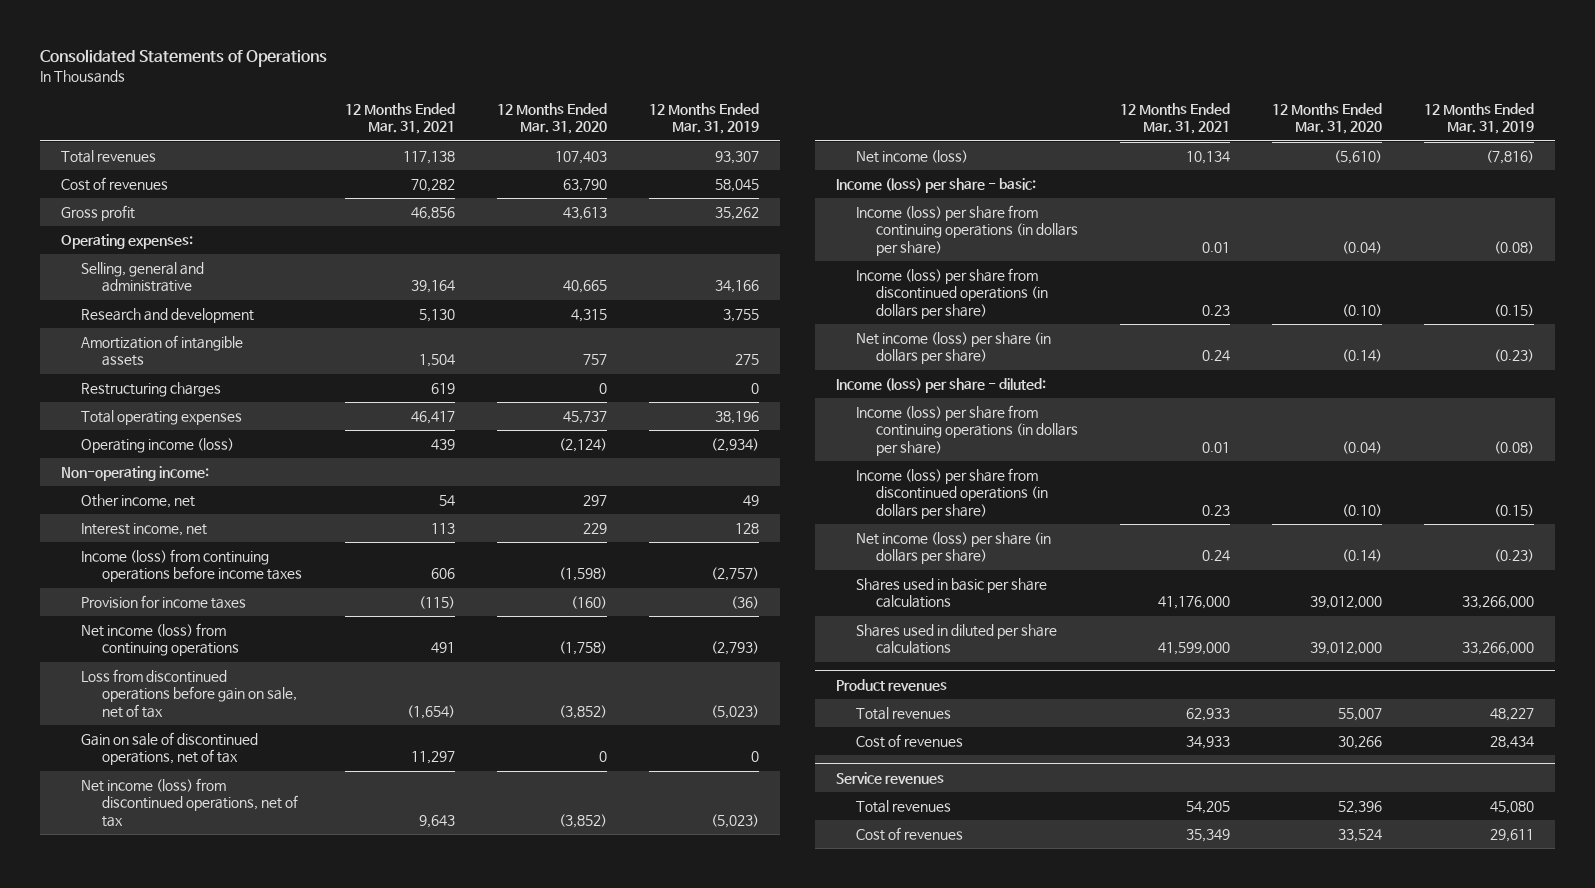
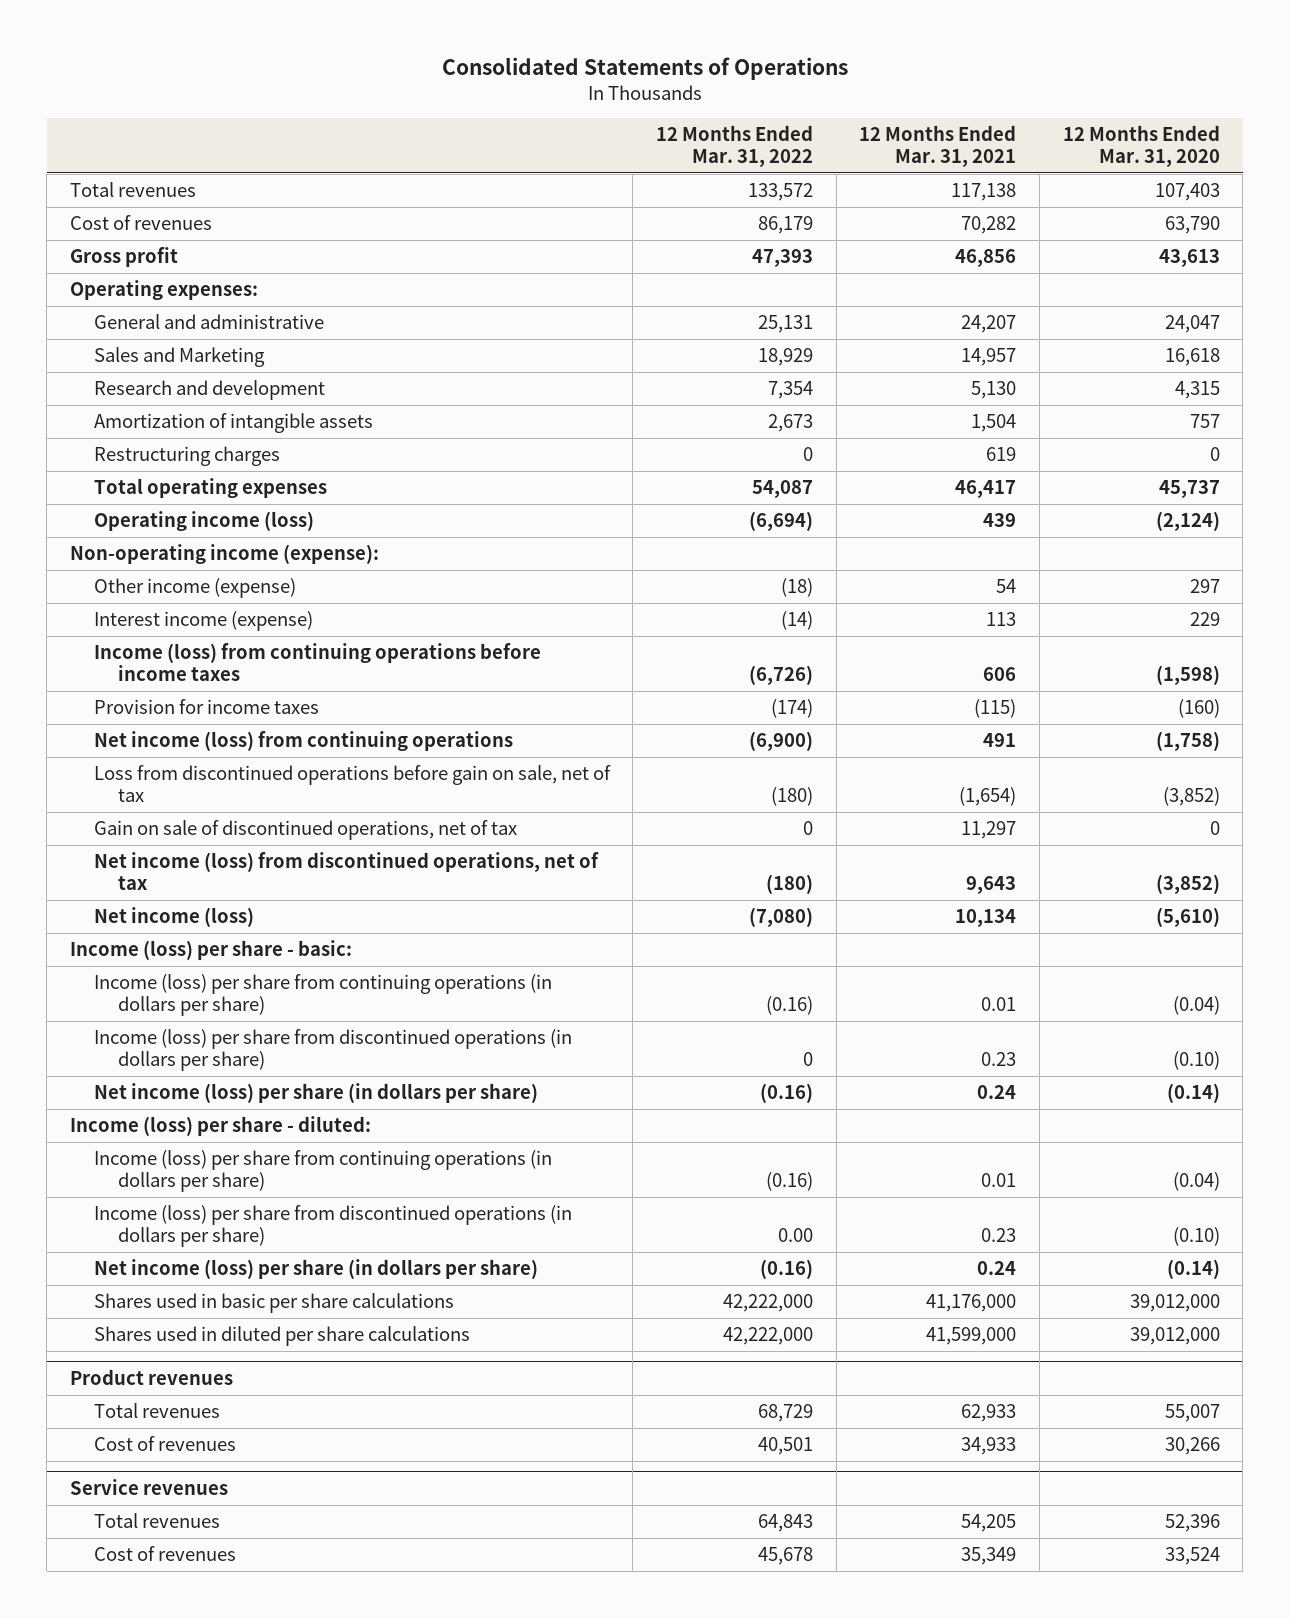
[649,103,760,135] 12 Months Ended Mar. 31, 2019 -> none
none -> [656,125,814,167] 12 Months Ended Mar. 31, 2022
[81,262,205,293] Selling, general and administrative -> [93,314,324,330] General and administrative
[411,280,456,294] 39,164 -> [961,315,1017,334] 24,207
[563,280,608,294] 40,665 -> [1164,315,1220,334] 24,047
none -> [93,347,265,368] Sales and Marketing
[61,466,210,482] Non-operating income: -> [69,544,379,565] Non-operating income (expense):
[81,494,196,509] Other income, net -> [93,578,296,599] Other income (expense)
[81,523,208,537] Interest income, net -> [93,611,313,632] Interest income (expense)

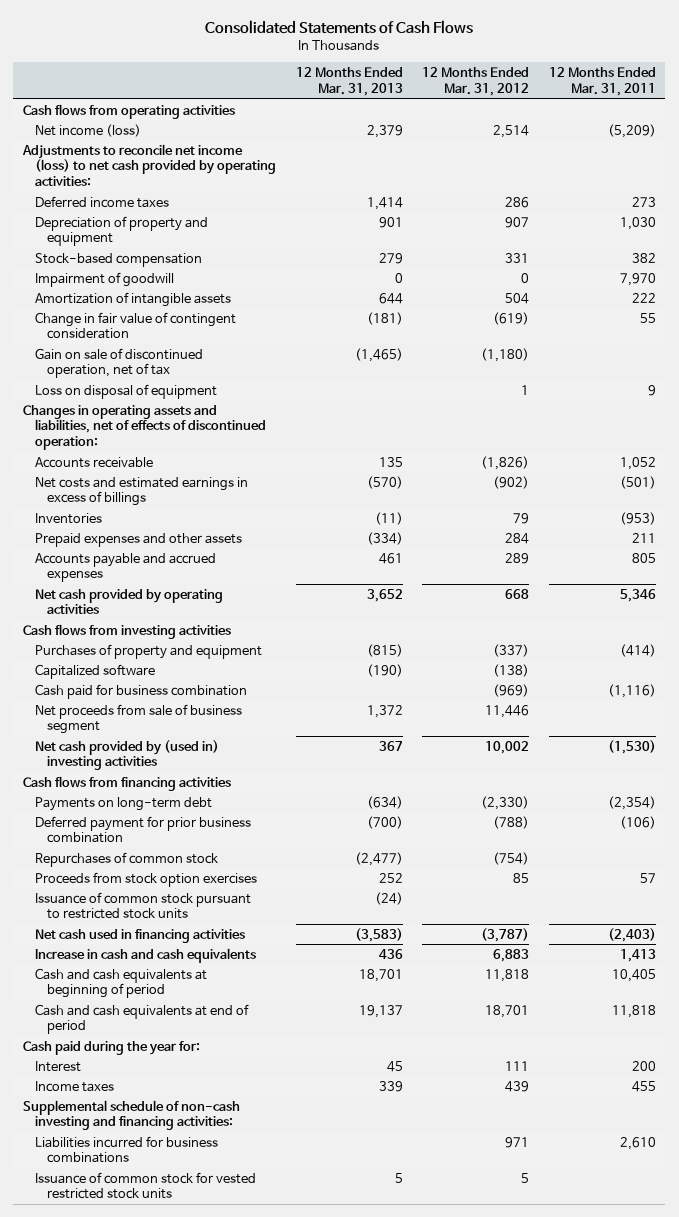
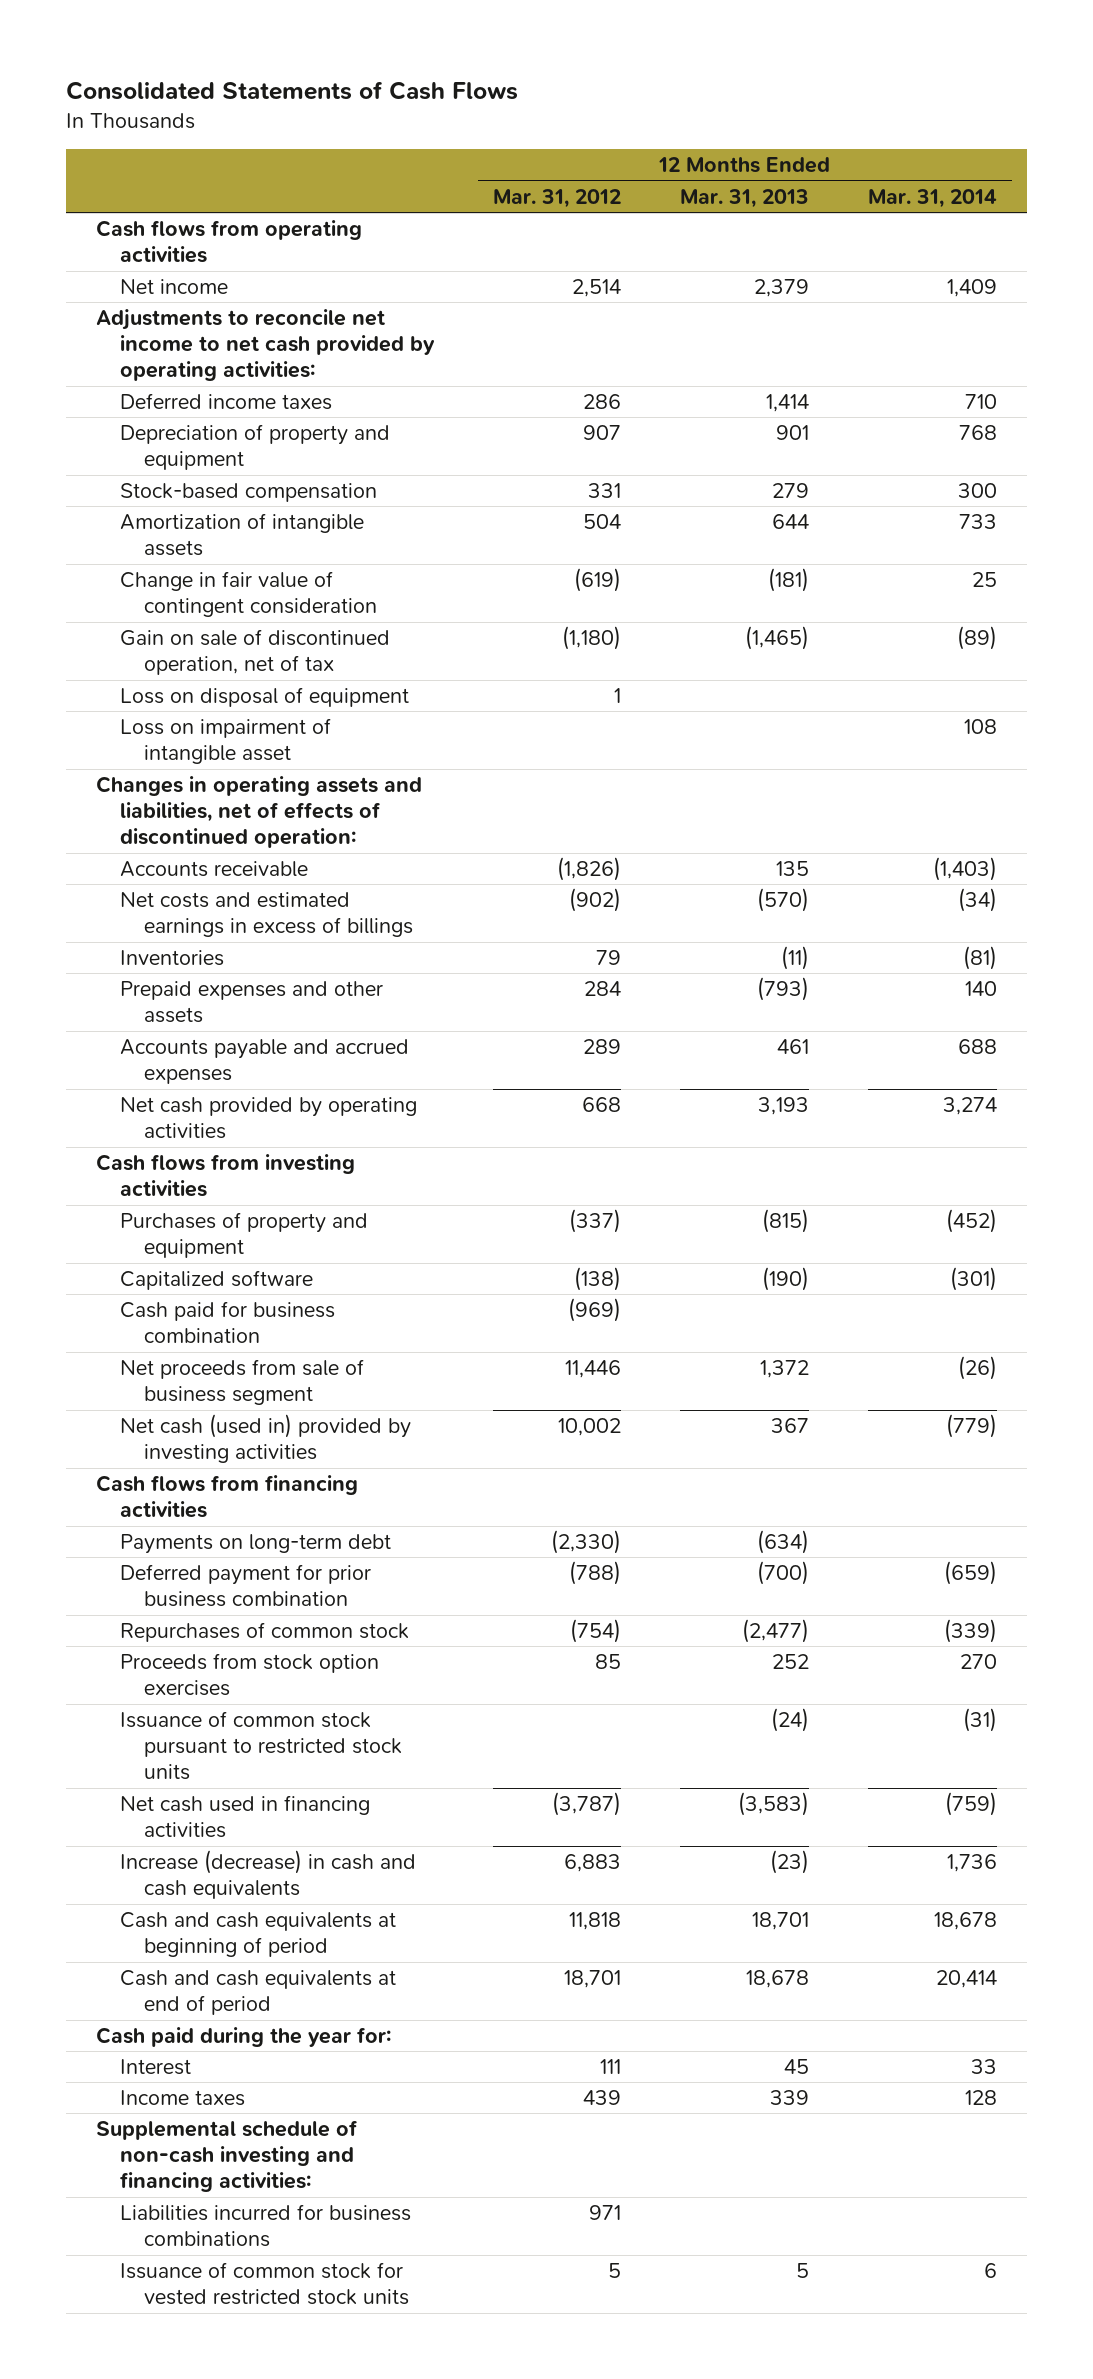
[548,67,656,96] 12 Months Ended Mar. 31, 2011 -> none
none -> [868,188,998,208] Mar. 31, 2014
[35,123,142,137] Net income (loss) -> [120,278,229,294] Net income
[22,143,277,187] Adjustments to reconcile net income (loss) to net cash provided by operating activities: -> [96,308,436,382] Adjustments to reconcile net income to net cash provided by operating activities:
[35,271,175,287] Impairment of goodwill -> none
none -> [120,717,332,765] Loss on impairment of intangible asset
[366,531,403,545] (334) -> [757,976,810,1001] (793)
[366,588,403,602] 3,652 -> [758,1096,810,1115] 3,193
[35,739,220,771] Net cash provided by (used in) investing activities -> [120,1413,412,1464] Net cash (used in) provided by investing activities
[35,947,257,963] Increase in cash and cash equivalents -> [120,1849,417,1900] Increase (decrease) in cash and cash equivalents
[378,948,403,959] 436 -> [770,1849,810,1874] (23)
[358,1004,403,1018] 19,137 -> [746,1969,810,1988] 18,678

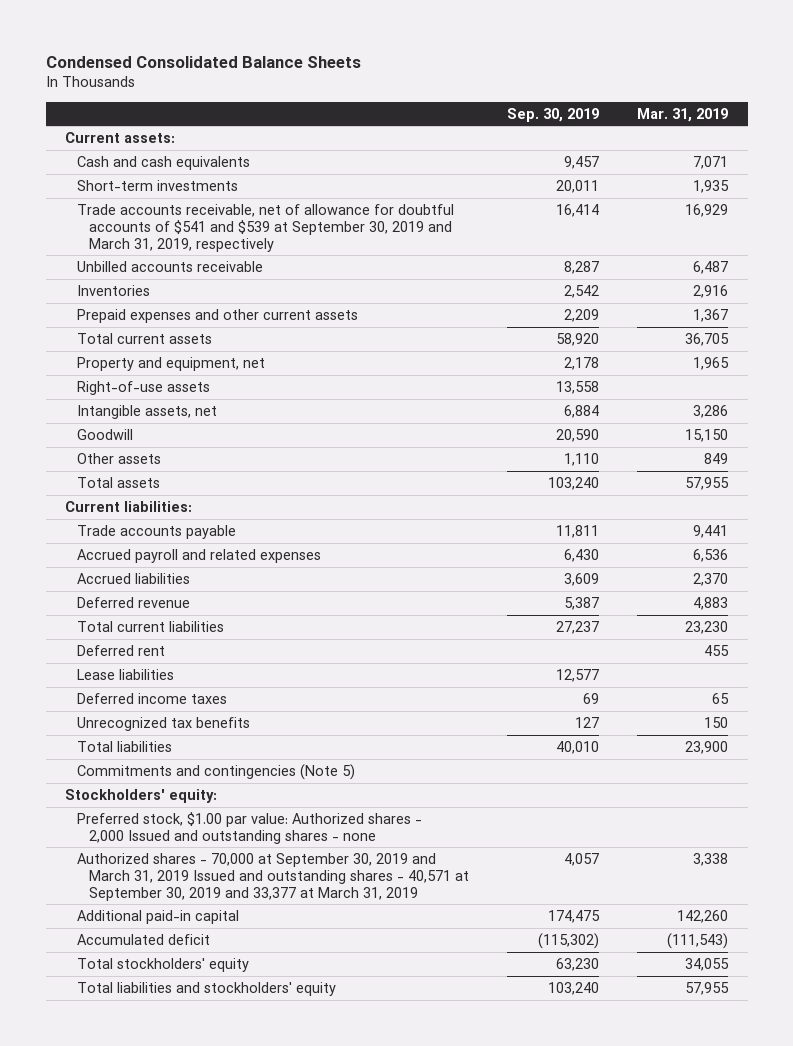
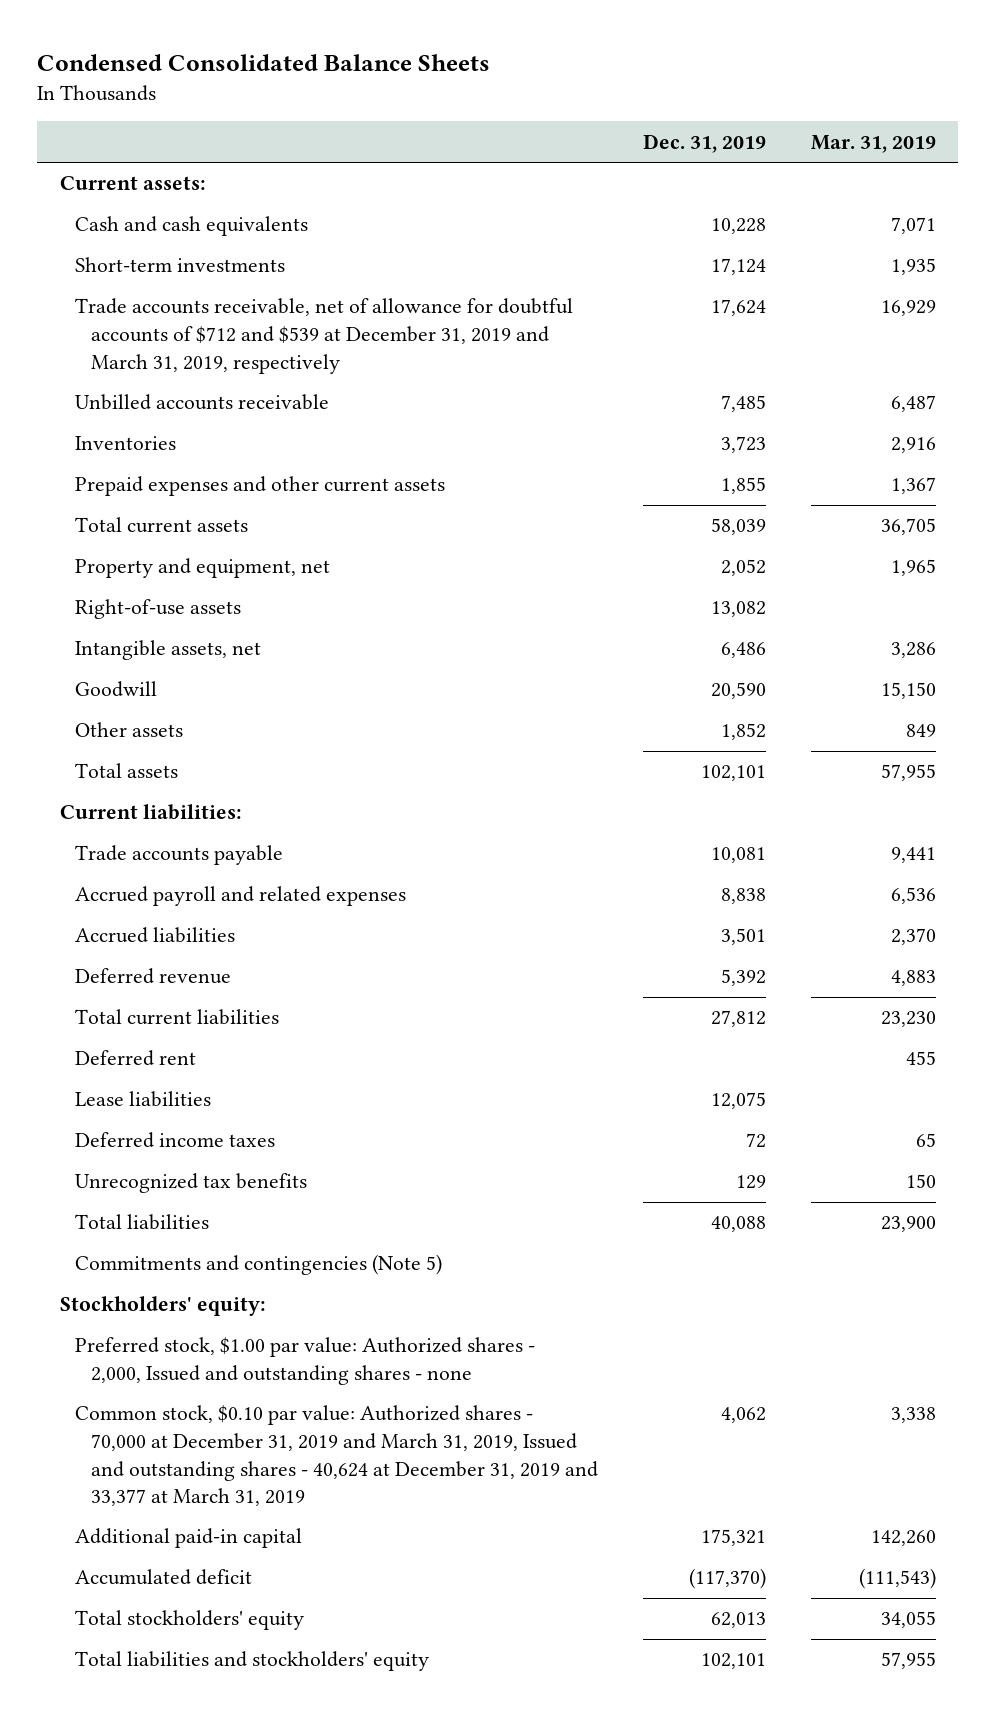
[507,107,600,122] Sep. 30, 2019 -> none
none -> [642,133,766,153] Dec. 31, 2019
[76,203,454,252] Trade accounts receivable, net of allowance for doubtful accounts of $541 and $539 at September 30, 2019 and March 31, 2019, respectively -> [75,298,574,374] Trade accounts receivable, net of allowance for doubtful accounts of $712 and $539 at December 31, 2019 and March 31, 2019, respectively
[76,811,422,844] Preferred stock, $1.00 par value: Authorized shares - 2,000 Issued and outstanding shares - none -> [75,1337,536,1385] Preferred stock, $1.00 par value: Authorized shares - 2,000, Issued and outstanding shares - none
[76,852,469,901] Authorized shares - 70,000 at September 30, 2019 and March 31, 2019 Issued and outstanding shares - 40,571 at September 30, 2019 and 33,377 at March 31, 2019 -> [75,1405,598,1507] Common stock, $0.10 par value: Authorized shares - 70,000 at December 31, 2019 and March 31, 2019, Issued and outstanding shares - 40,624 at December 31, 2019 and 33,377 at March 31, 2019

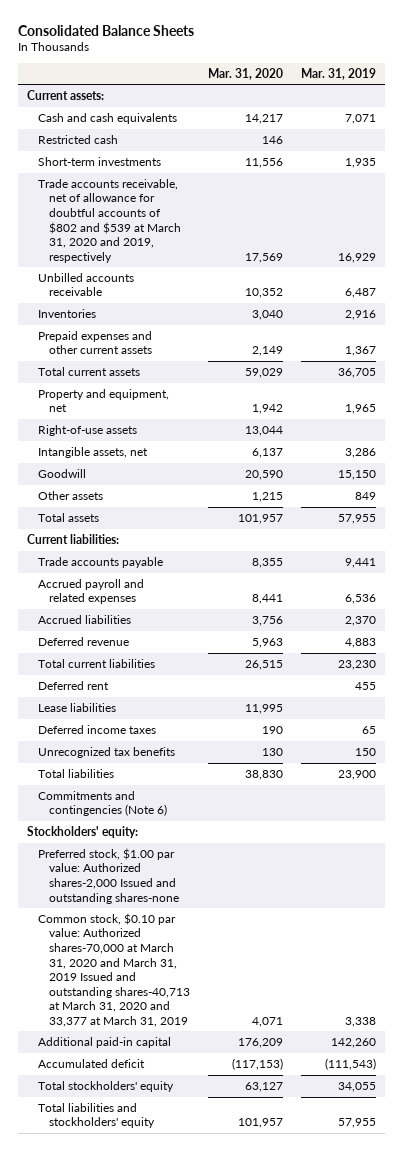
[37,53,491,71] Condensed Consolidated Balance Sheets -> [17,24,194,36] Consolidated Balance Sheets
[642,133,766,153] Dec. 31, 2019 -> none
none -> [208,67,284,80] Mar. 31, 2020
none -> [37,134,118,144] Restricted cash
[75,298,574,374] Trade accounts receivable, net of allowance for doubtful accounts of $712 and $539 at December 31, 2019 and March 31, 2019, respectively -> [37,178,182,263] Trade accounts receivable, net of allowance for doubtful accounts of $802 and $539 at March 31, 2020 and 2019, respectively
[75,1254,443,1276] Commitments and contingencies (Note 5) -> [37,790,168,817] Commitments and contingencies (Note 6)
[75,1337,536,1385] Preferred stock, $1.00 par value: Authorized shares - 2,000, Issued and outstanding shares - none -> [37,847,180,904] Preferred stock, $1.00 par value: Authorized shares-2,000 Issued and outstanding shares-none
[75,1405,598,1507] Common stock, $0.10 par value: Authorized shares - 70,000 at December 31, 2019 and March 31, 2019, Issued and outstanding shares - 40,624 at December 31, 2019 and 33,377 at March 31, 2019 -> [37,912,191,1027] Common stock, $0.10 par value: Authorized shares-70,000 at March 31, 2020 and March 31, 2019 Issued and outstanding shares-40,713 at March 31, 2020 and 33,377 at March 31, 2019

